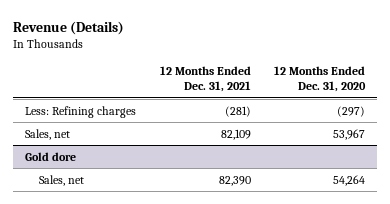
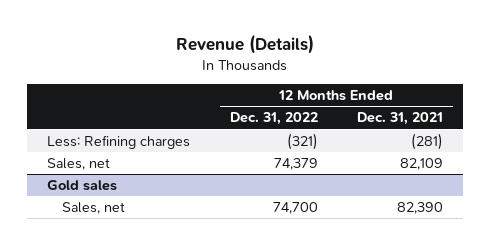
[274,66,367,93] 12 Months Ended Dec. 31, 2020 -> none
none -> [229,112,318,126] Dec. 31, 2022
[25,151,77,161] Gold dore -> [47,179,118,191] Gold sales

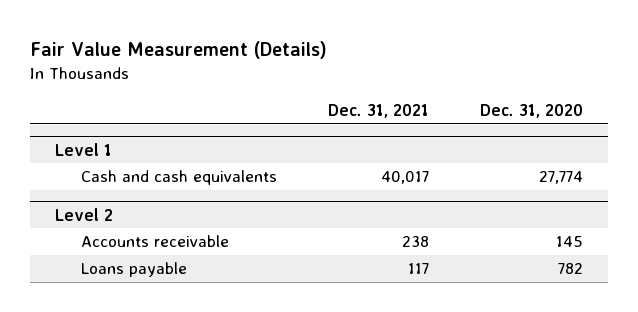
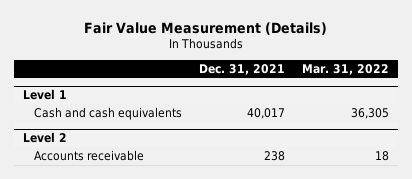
[479,103,583,118] Dec. 31, 2020 -> none
none -> [302,64,390,76] Mar. 31, 2022
[81,262,188,278] Loans payable -> none

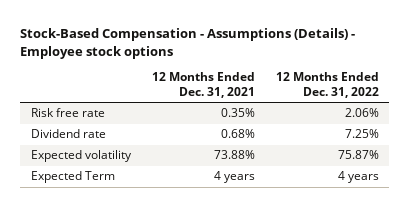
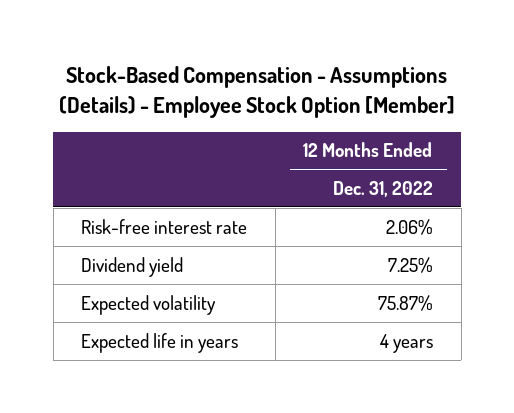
[20,27,356,59] Stock-Based Compensation - Assumptions (Details) - Employee stock options -> [59,65,456,118] Stock-Based Compensation - Assumptions (Details) - Employee Stock Option [Member]
[151,72,255,99] 12 Months Ended Dec. 31, 2021 -> none
[30,108,105,118] Risk free rate -> [81,218,248,234] Risk-free interest rate
[30,129,106,139] Dividend rate -> [81,256,184,277] Dividend yield
[30,171,115,184] Expected Term -> [81,332,239,353] Expected life in years

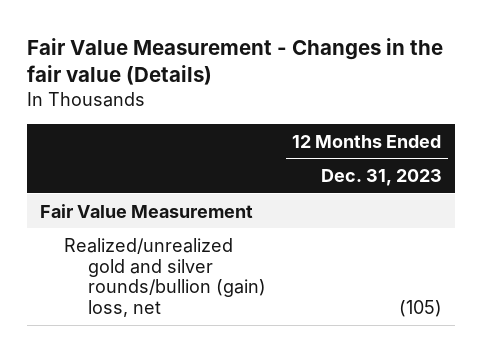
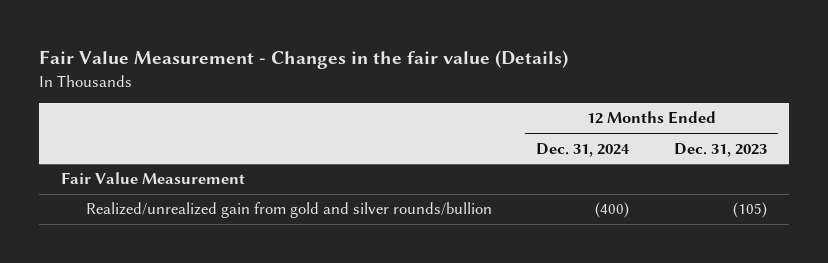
none -> [536,142,631,157] Dec. 31, 2024
[64,237,266,318] Realized/unrealized gold and silver rounds/bullion (gain) loss, net -> [86,202,493,219] Realized/unrealized gain from gold and silver rounds/bullion

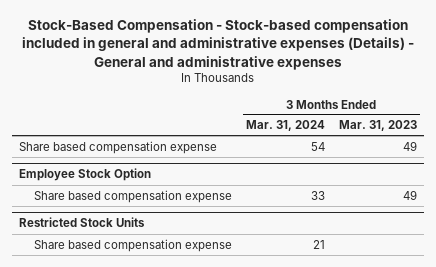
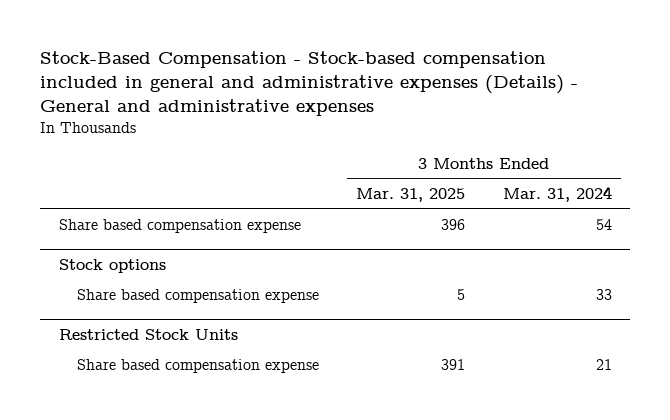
[338,120,417,132] Mar. 31, 2023 -> none
none -> [356,188,466,203] Mar. 31, 2025
[19,168,152,182] Employee Stock Option -> [58,259,166,274] Stock options

